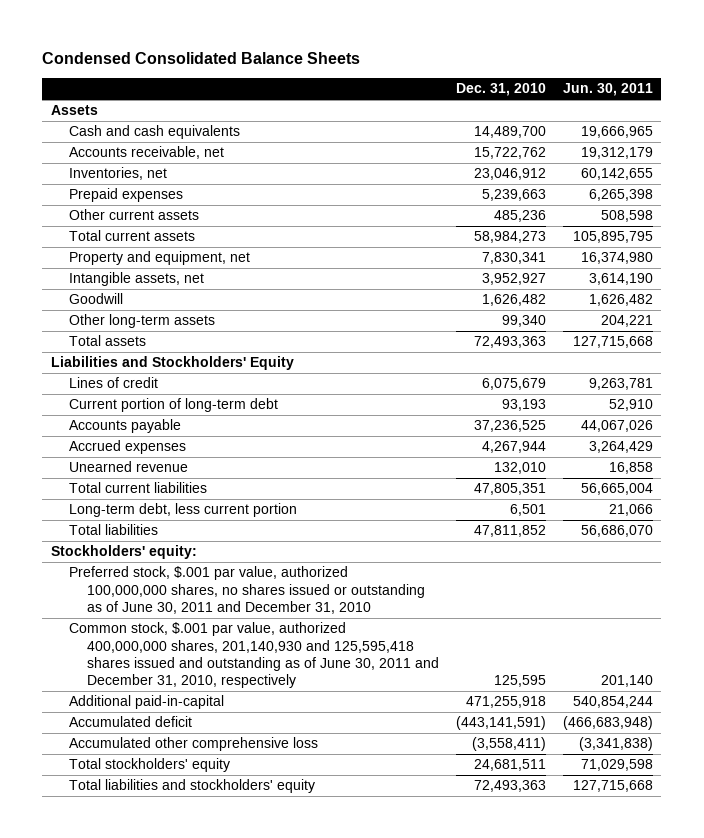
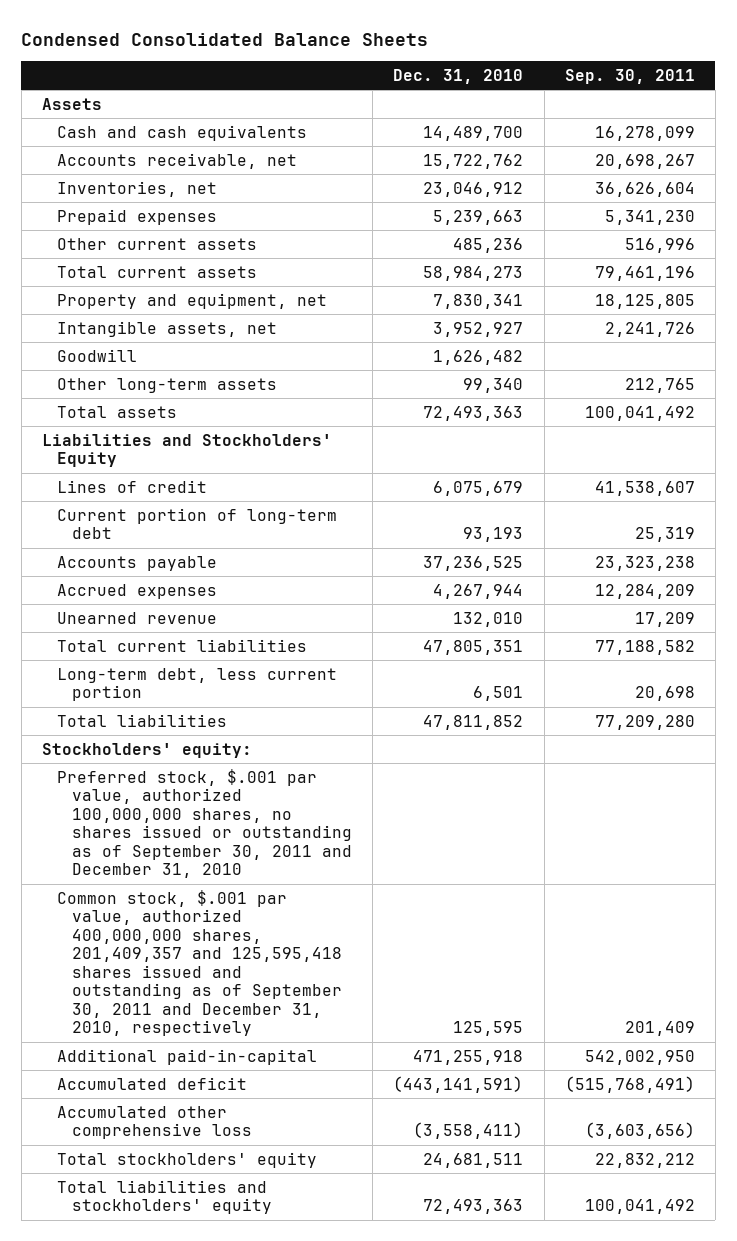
[562,83,653,97] Jun. 30, 2011 -> none
none -> [564,69,695,85] Sep. 30, 2011
[68,566,425,614] Preferred stock, $.001 par value, authorized 100,000,000 shares, no shares issued or outstanding as of June 30, 2011 and December 31, 2010 -> [57,768,353,879] Preferred stock, $.001 par value, authorized 100,000,000 shares, no shares issued or outstanding as of September 30, 2011 and December 31, 2010
[68,622,439,688] Common stock, $.001 par value, authorized 400,000,000 shares, 201,140,930 and 125,595,418 shares issued and outstanding as of June 30, 2011 and December 31, 2010, respectively -> [57,889,343,1037] Common stock, $.001 par value, authorized 400,000,000 shares, 201,409,357 and 125,595,418 shares issued and outstanding as of September 30, 2011 and December 31, 2010, respectively

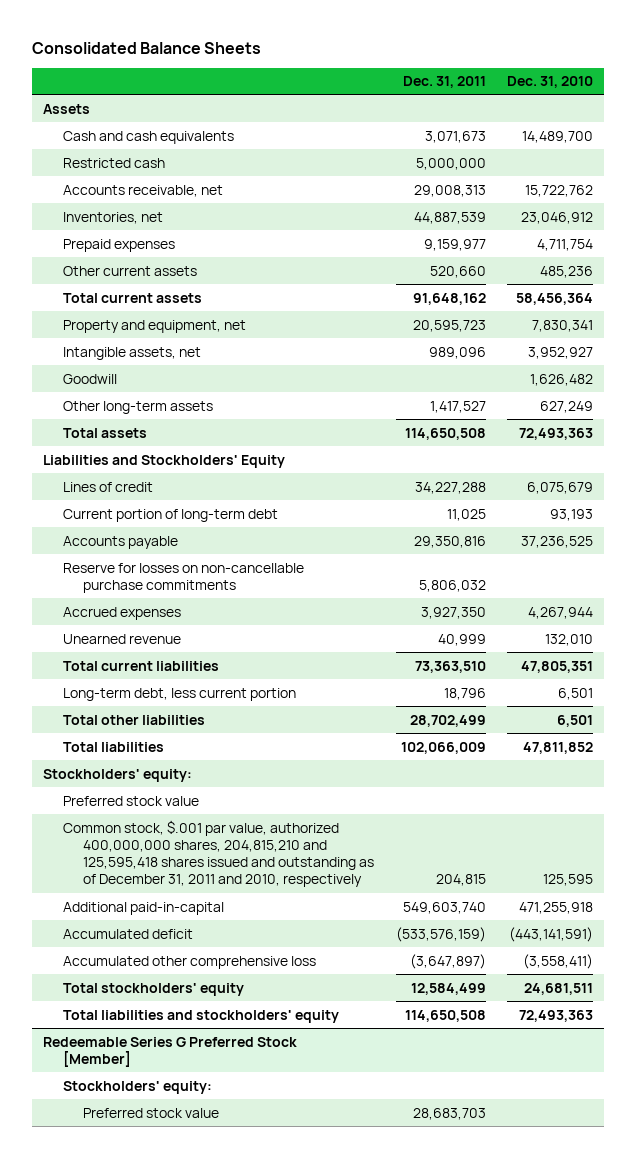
[21,32,429,46] Condensed Consolidated Balance Sheets -> [32,41,262,54] Consolidated Balance Sheets
[564,69,695,85] Sep. 30, 2011 -> none
none -> [402,76,486,89] Dec. 31, 2011
none -> [63,157,166,168] Restricted cash
[433,209,524,225] 5,239,663 -> [537,238,594,251] 4,711,754
[423,265,524,281] 58,984,273 -> [516,292,594,305] 58,456,364
[463,377,524,393] 99,340 -> [540,400,594,413] 627,249
none -> [63,562,305,593] Reserve for losses on non-cancellable purchase commitments
none -> [63,714,206,725] Total other liabilities
[57,768,353,879] Preferred stock, $.001 par value, authorized 100,000,000 shares, no shares issued or outstanding as of September 30, 2011 and December 31, 2010 -> [63,795,200,806] Preferred stock value
[57,889,343,1037] Common stock, $.001 par value, authorized 400,000,000 shares, 201,409,357 and 125,595,418 shares issued and outstanding as of September 30, 2011 and December 31, 2010, respectively -> [63,819,375,888] Common stock, $.001 par value, authorized 400,000,000 shares, 204,815,210 and 125,595,418 shares issued and outstanding as of December 31, 2011 and 2010, respectively
none -> [42,1036,297,1067] Redeemable Series G Preferred Stock [Member]
none -> [63,1080,213,1094] Stockholders' equity:
none -> [83,1107,220,1118] Preferred stock value

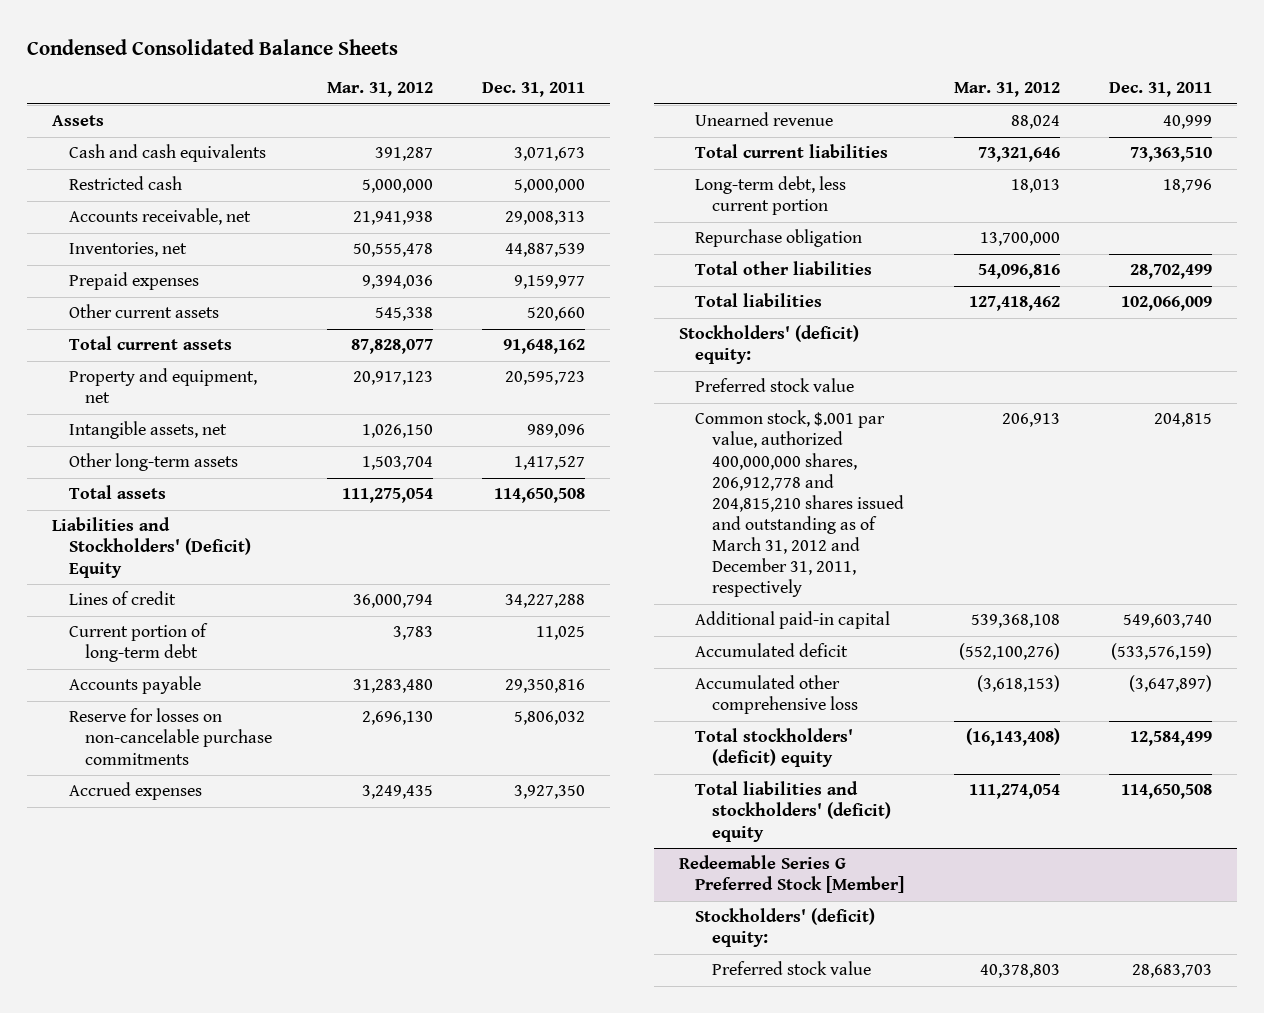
[32,41,262,54] Consolidated Balance Sheets -> [27,38,399,55] Condensed Consolidated Balance Sheets
[507,76,594,89] Dec. 31, 2010 -> none
none -> [326,82,433,98] Mar. 31, 2012
[63,373,118,384] Goodwill -> none
[42,454,285,468] Liabilities and Stockholders' Equity -> [51,517,251,578] Liabilities and Stockholders' (Deficit) Equity
[63,562,305,593] Reserve for losses on non-cancellable purchase commitments -> [68,708,273,765] Reserve for losses on non-cancelable purchase commitments
none -> [695,229,863,248] Repurchase obligation
[42,768,192,782] Stockholders' equity: -> [678,325,859,365] Stockholders' (deficit) equity:
[63,819,375,888] Common stock, $.001 par value, authorized 400,000,000 shares, 204,815,210 and 125,595,418 shares issued and outstanding as of December 31, 2011 and 2010, respectively -> [695,410,905,598] Common stock, $.001 par value, authorized 400,000,000 shares, 206,912,778 and 204,815,210 shares issued and outstanding as of March 31, 2012 and December 31, 2011, respectively
[63,901,225,915] Additional paid-in-capital -> [695,611,891,630] Additional paid-in capital
[63,982,245,996] Total stockholders' equity -> [695,728,854,768] Total stockholders' (deficit) equity
[63,1009,340,1023] Total liabilities and stockholders' equity -> [695,781,892,842] Total liabilities and stockholders' (deficit) equity
[63,1080,213,1094] Stockholders' equity: -> [695,908,876,948] Stockholders' (deficit) equity:

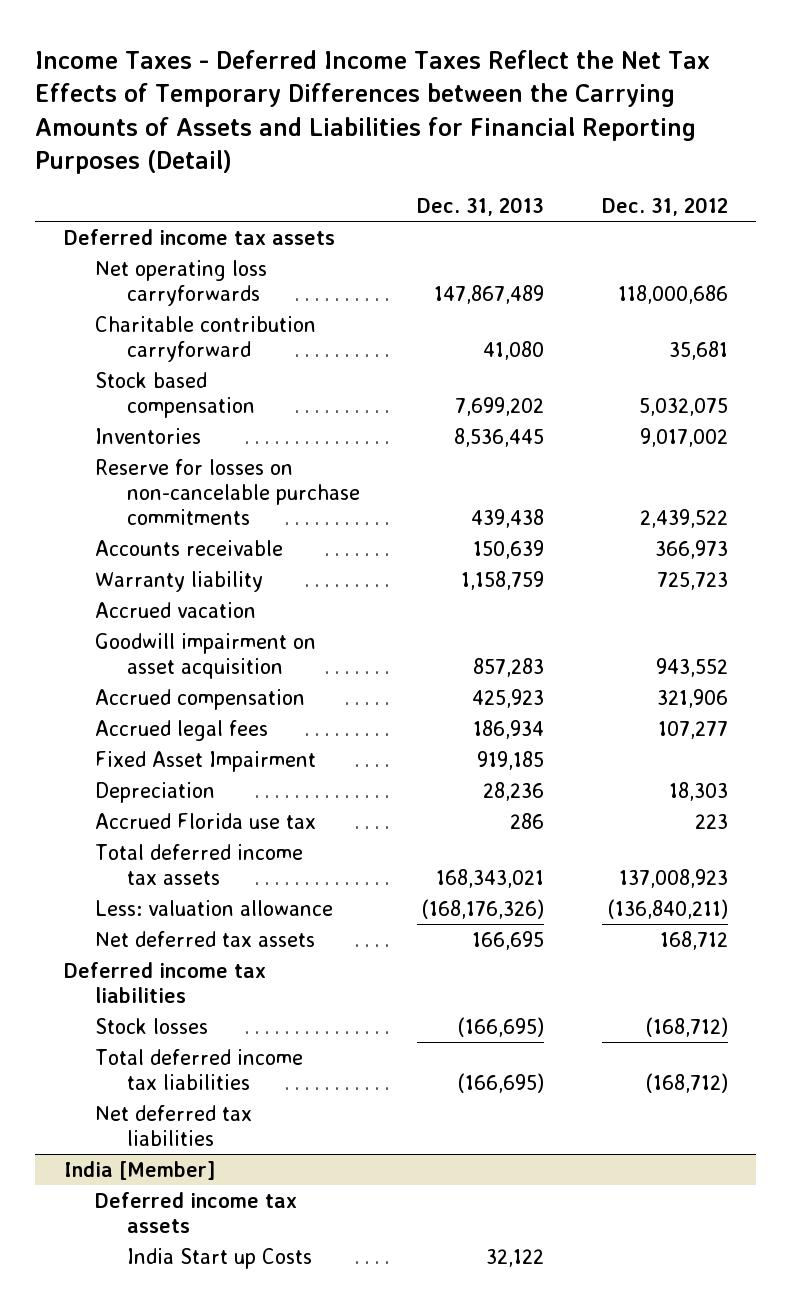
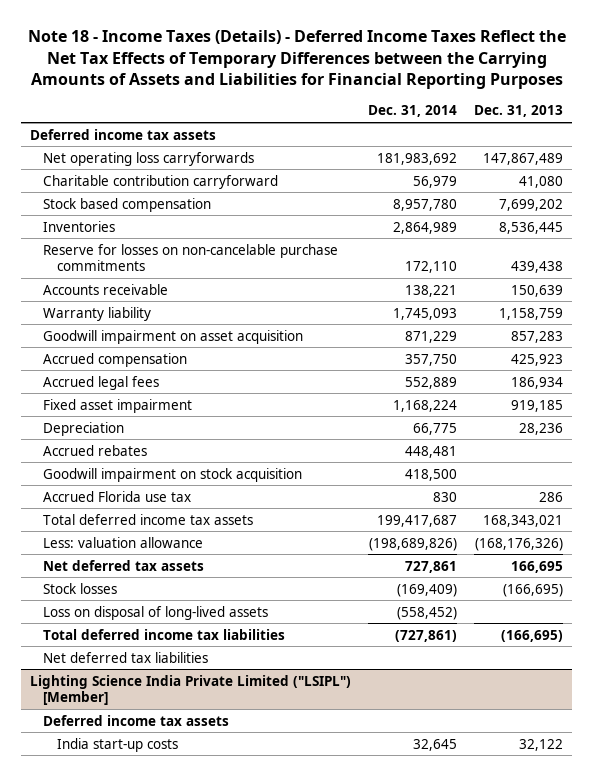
[35,49,711,175] Income Taxes - Deferred Income Taxes Reflect the Net Tax Effects of Temporary Differences between the Carrying Amounts of Assets and Liabilities for Financial Reporting Purposes (Detail) -> [27,30,566,90] Note 18 - Income Taxes (Details) - Deferred Income Taxes Reflect the Net Tax Effects of Temporary Differences between the Carrying Amounts of Assets and Liabilities for Financial Reporting Purposes
[601,197,728,217] Dec. 31, 2012 -> none
none -> [368,105,458,118] Dec. 31, 2014
[95,601,257,618] Accrued vacation -> none
[95,750,317,772] Fixed Asset Impairment -> [43,398,193,413] Fixed asset impairment
none -> [43,444,148,456] Accrued rebates
none -> [43,467,303,482] Goodwill impairment on stock acquisition
[63,961,266,1003] Deferred income tax liabilities -> none
none -> [43,605,269,620] Loss on disposal of long-lived assets
[63,1160,215,1180] India [Member] -> none
none -> [29,674,351,706] Lighting Science India Private Limited ("LSIPL") [Member]
[126,1247,312,1269] India Start up Costs -> [56,737,178,752] India start-up costs

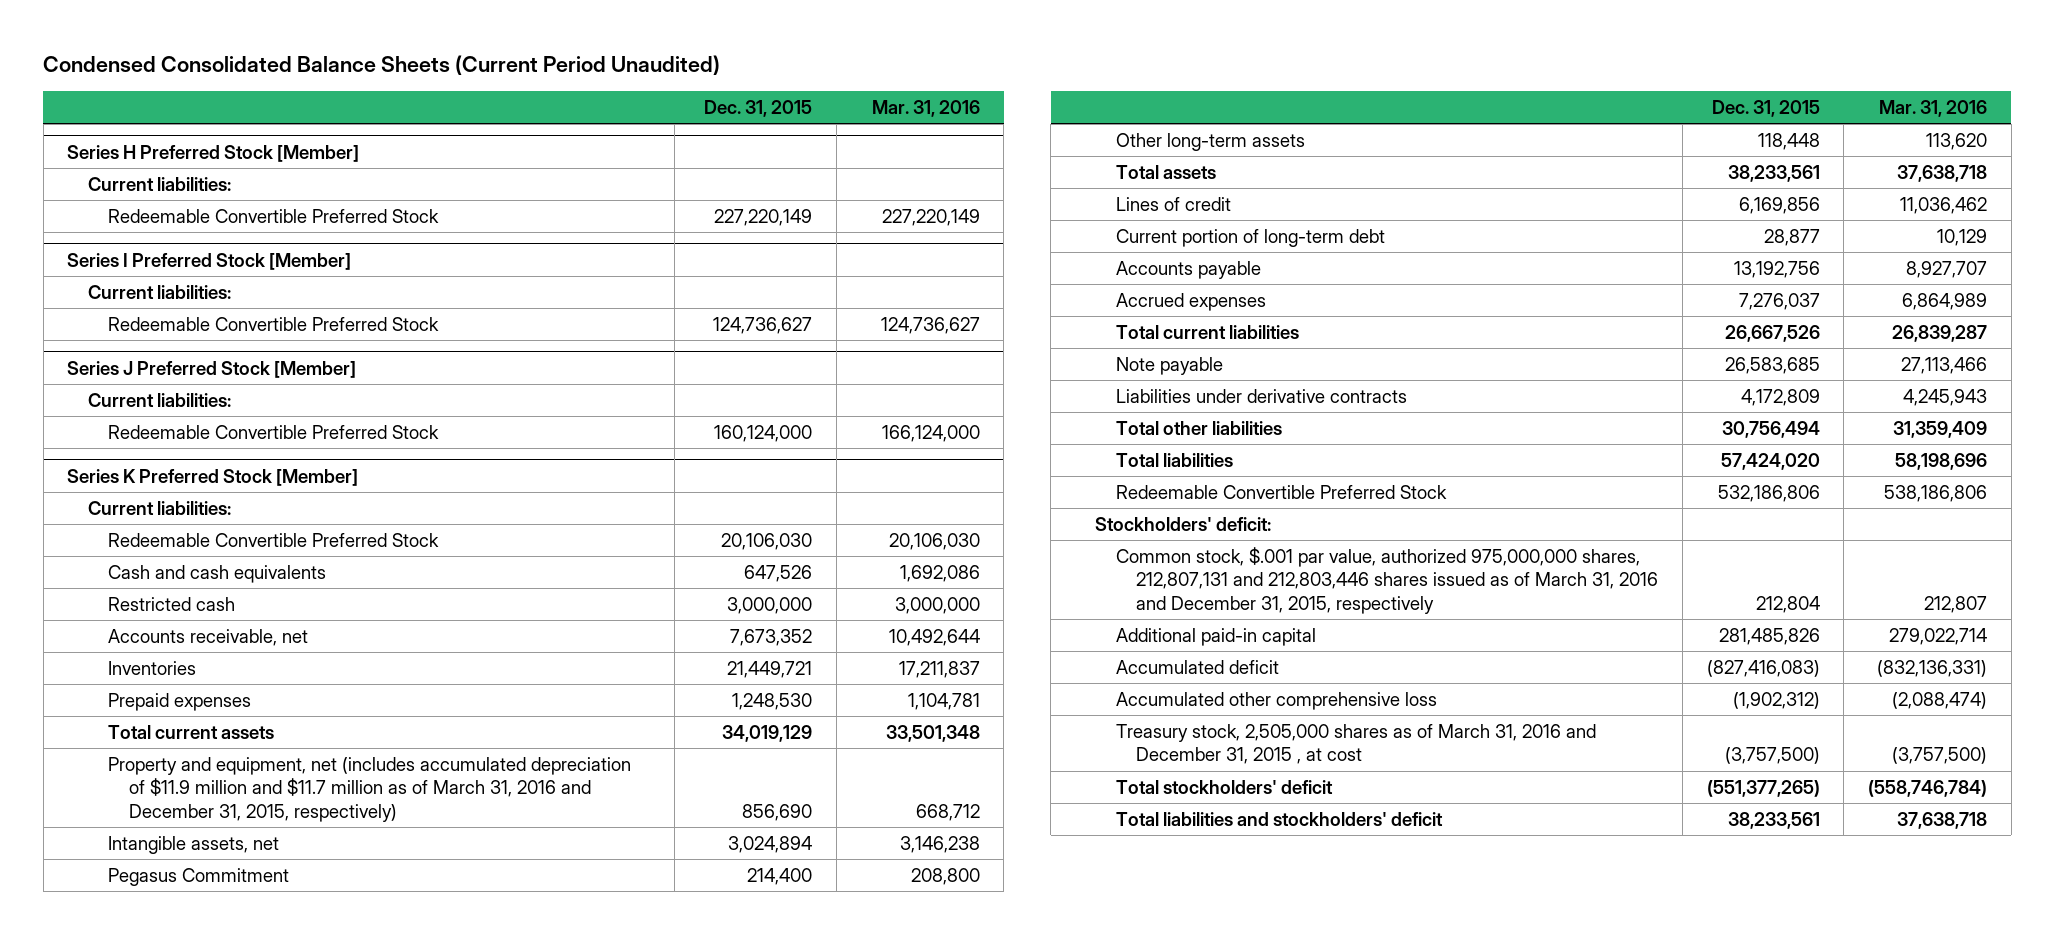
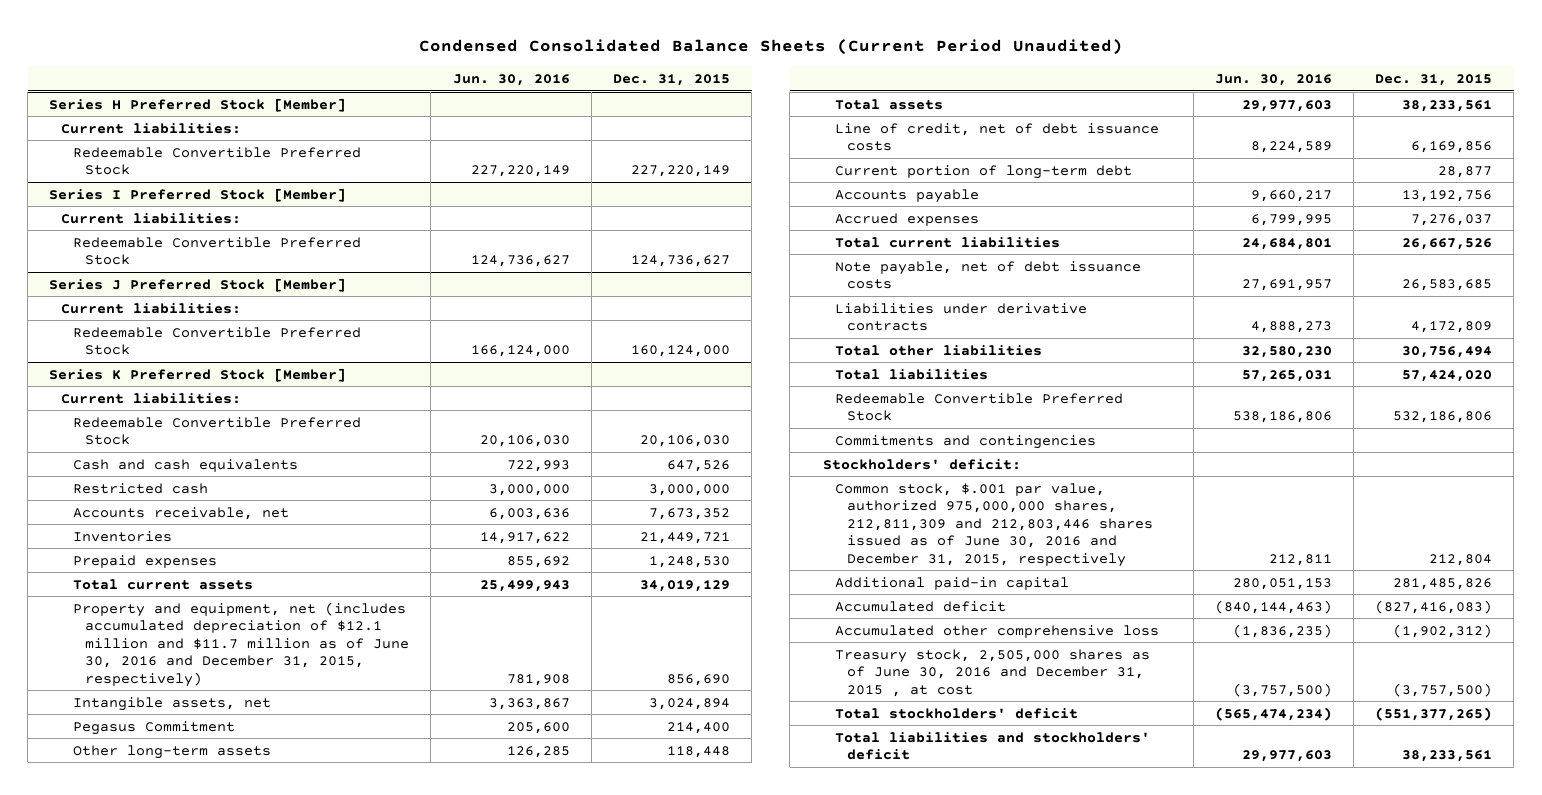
[871,99,980,117] Mar. 31, 2016 -> none
none -> [452,74,570,87] Jun. 30, 2016
[108,757,632,822] Property and equipment, net (includes accumulated depreciation of $11.9 million and $11.7 million as of March 31, 2016 and December 31, 2015, respectively) -> [73,601,410,687] Property and equipment, net (includes accumulated depreciation of $12.1 million and $11.7 million as of June 30, 2016 and December 31, 2015, respectively)
[1115,197,1231,212] Lines of credit -> [835,122,1160,152] Line of credit, net of debt issuance costs
[1115,357,1223,376] Note payable -> [835,260,1142,290] Note payable, net of debt issuance costs
none -> [835,434,1097,449] Commitments and contingencies
[1115,547,1659,614] Common stock, $.001 par value, authorized 975,000,000 shares, 212,807,131 and 212,803,446 shares issued as of March 31, 2016 and December 31, 2015, respectively -> [835,482,1154,567] Common stock, $.001 par value, authorized 975,000,000 shares, 212,811,309 and 212,803,446 shares issued as of June 30, 2016 and December 31, 2015, respectively
[1115,724,1596,765] Treasury stock, 2,505,000 shares as of March 31, 2016 and December 31, 2015 , at cost -> [835,648,1151,697] Treasury stock, 2,505,000 shares as of June 30, 2016 and December 31, 2015 , at cost

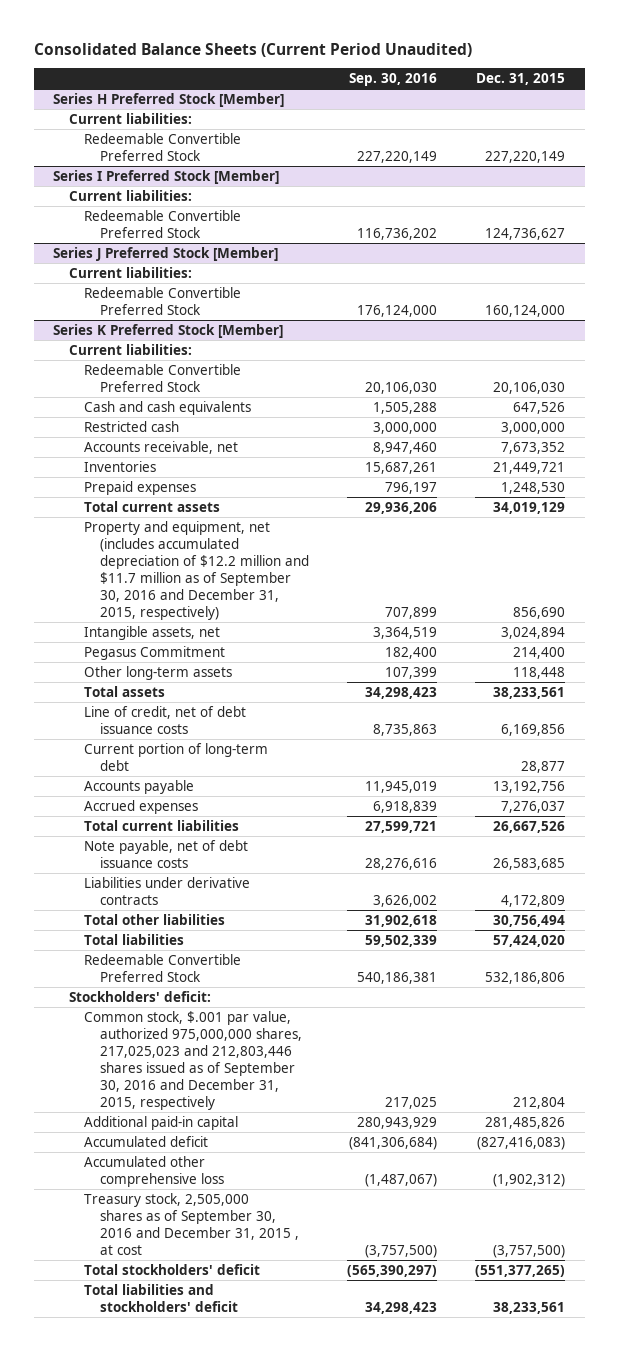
[418,39,1123,56] Condensed Consolidated Balance Sheets (Current Period Unaudited) -> [33,42,472,57] Consolidated Balance Sheets (Current Period Unaudited)
[452,74,570,87] Jun. 30, 2016 -> none
none -> [349,73,438,87] Sep. 30, 2016
[73,601,410,687] Property and equipment, net (includes accumulated depreciation of $12.1 million and $11.7 million as of June 30, 2016 and December 31, 2015, respectively) -> [84,520,309,620] Property and equipment, net (includes accumulated depreciation of $12.2 million and $11.7 million as of September 30, 2016 and December 31, 2015, respectively)
[835,434,1097,449] Commitments and contingencies -> none
[835,482,1154,567] Common stock, $.001 par value, authorized 975,000,000 shares, 212,811,309 and 212,803,446 shares issued as of June 30, 2016 and December 31, 2015, respectively -> [84,1010,302,1110] Common stock, $.001 par value, authorized 975,000,000 shares, 217,025,023 and 212,803,446 shares issued as of September 30, 2016 and December 31, 2015, respectively
[835,648,1151,697] Treasury stock, 2,505,000 shares as of June 30, 2016 and December 31, 2015 , at cost -> [84,1192,299,1255] Treasury stock, 2,505,000 shares as of September 30, 2016 and December 31, 2015 , at cost

